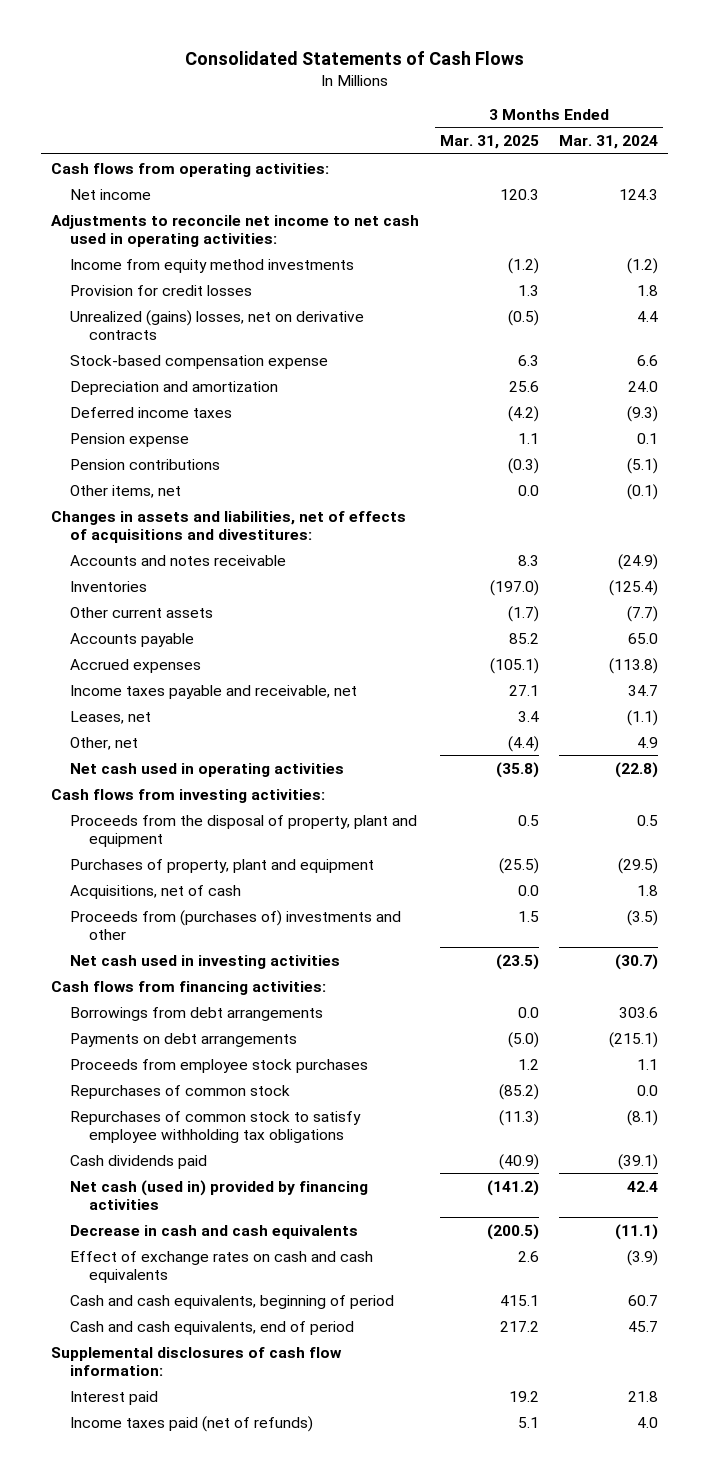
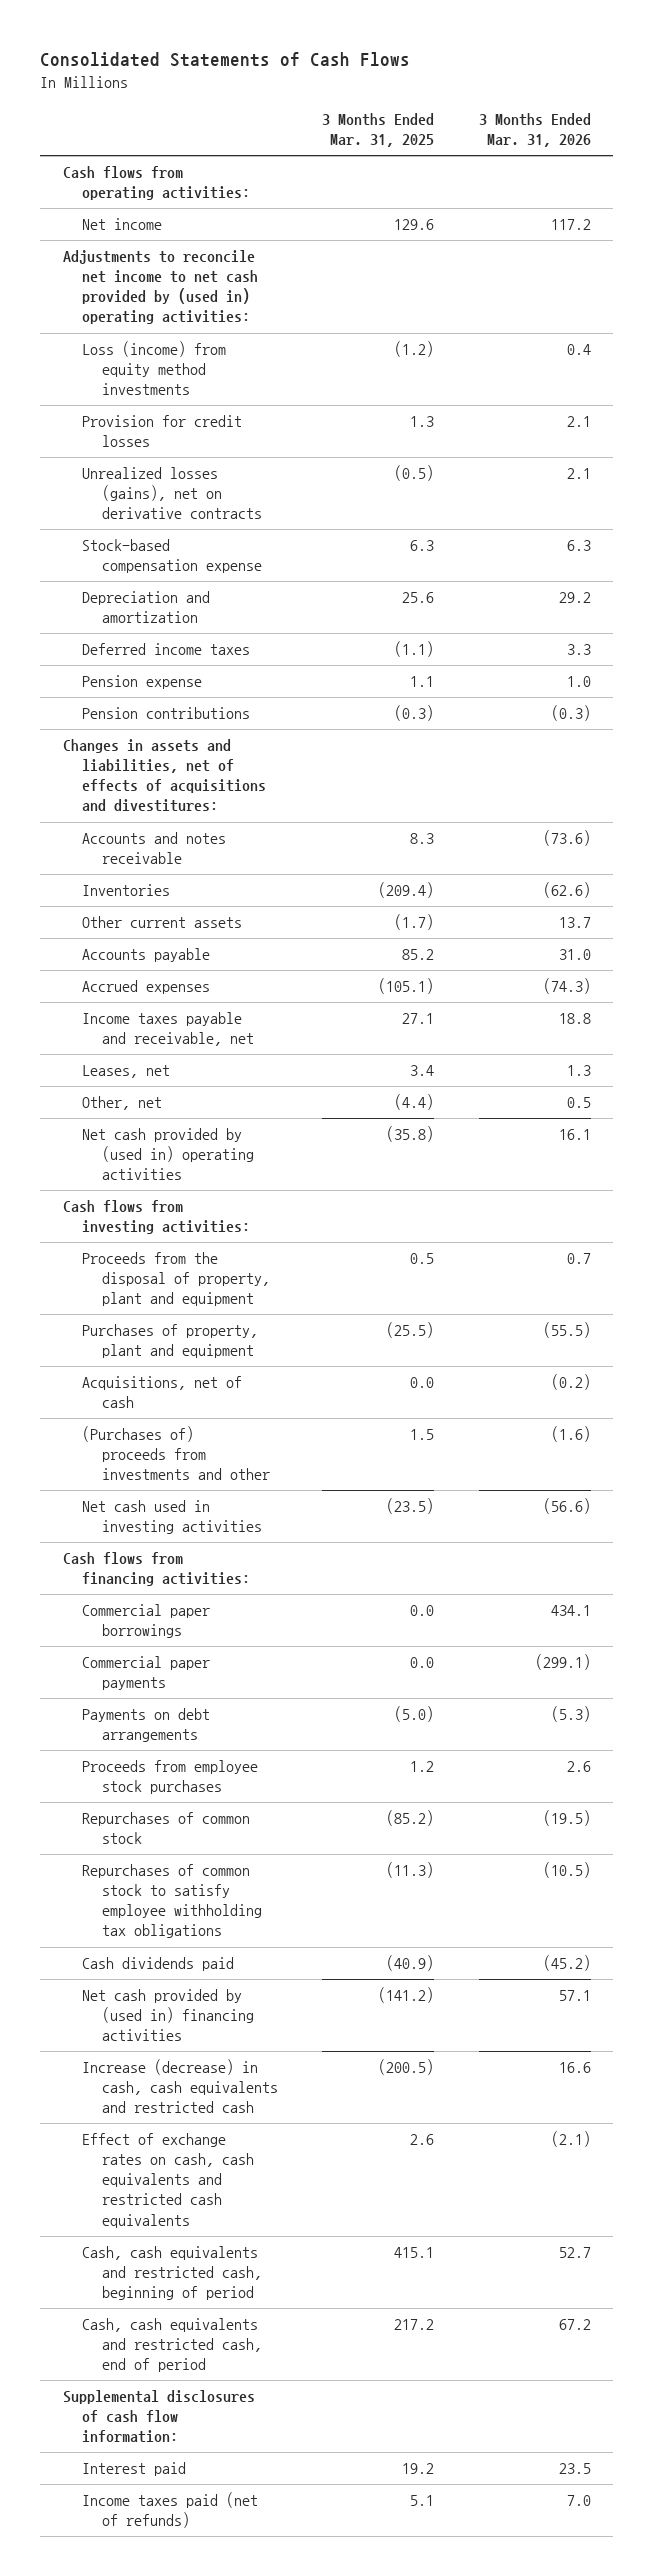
[559,135,659,150] Mar. 31, 2024 -> none
none -> [478,112,591,147] 3 Months Ended Mar. 31, 2026
[499,188,539,200] 120.3 -> [394,219,435,231] 129.6
[51,214,420,247] Adjustments to reconcile net income to net cash used in operating activities: -> [62,250,259,325] Adjustments to reconcile net income to net cash provided by (used in) operating activities:
[70,258,355,273] Income from equity method investments -> [82,341,227,396] Loss (income) from equity method investments
[70,309,365,340] Unrealized (gains) losses, net on derivative contracts -> [82,467,262,520] Unrealized losses (gains), net on derivative contracts
[507,405,539,422] (4.2) -> [394,641,435,658] (1.1)
[70,484,182,498] Other items, net -> none
[489,579,539,596] (197.0) -> [378,882,435,899] (209.4)
[70,762,345,777] Net cash used in operating activities -> [82,1128,254,1181] Net cash provided by (used in) operating activities
[70,909,402,940] Proceeds from (purchases of) investments and other -> [82,1426,270,1481] (Purchases of) proceeds from investments and other
[70,1006,324,1021] Borrowings from debt arrangements -> none
none -> [82,1604,211,1639] Commercial paper borrowings
none -> [82,1656,211,1691] Commercial paper payments
[70,1179,369,1210] Net cash (used in) provided by financing activities -> [82,1989,254,2042] Net cash provided by (used in) financing activities
[70,1224,359,1239] Decrease in cash and cash equivalents -> [82,2059,278,2114] Increase (decrease) in cash, cash equivalents and restricted cash
[70,1250,374,1283] Effect of exchange rates on cash and cash equivalents -> [82,2133,254,2228] Effect of exchange rates on cash, cash equivalents and restricted cash equivalents
[70,1294,395,1309] Cash and cash equivalents, beginning of period -> [82,2246,262,2301] Cash, cash equivalents and restricted cash, beginning of period
[70,1320,355,1335] Cash and cash equivalents, end of period -> [82,2318,262,2373] Cash, cash equivalents and restricted cash, end of period

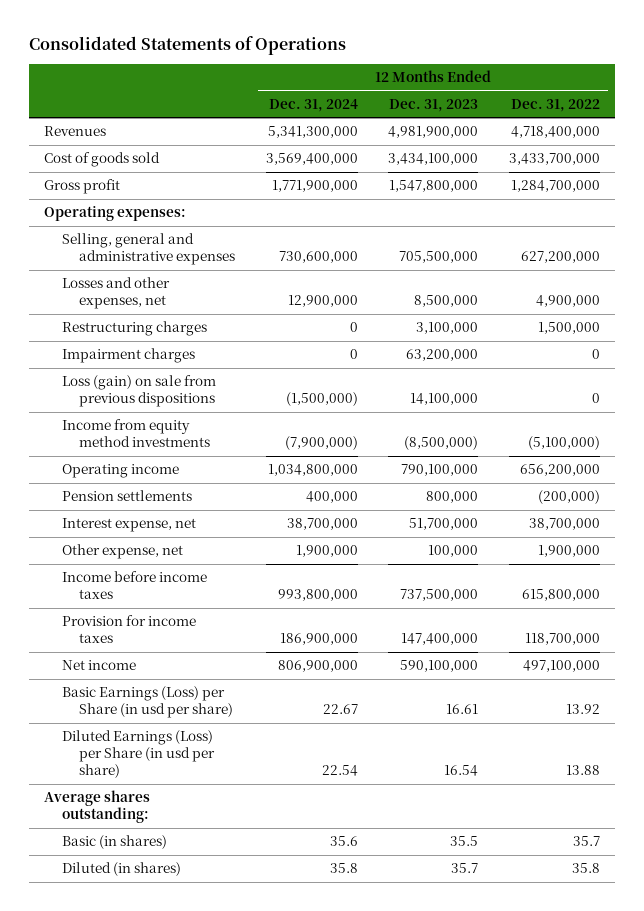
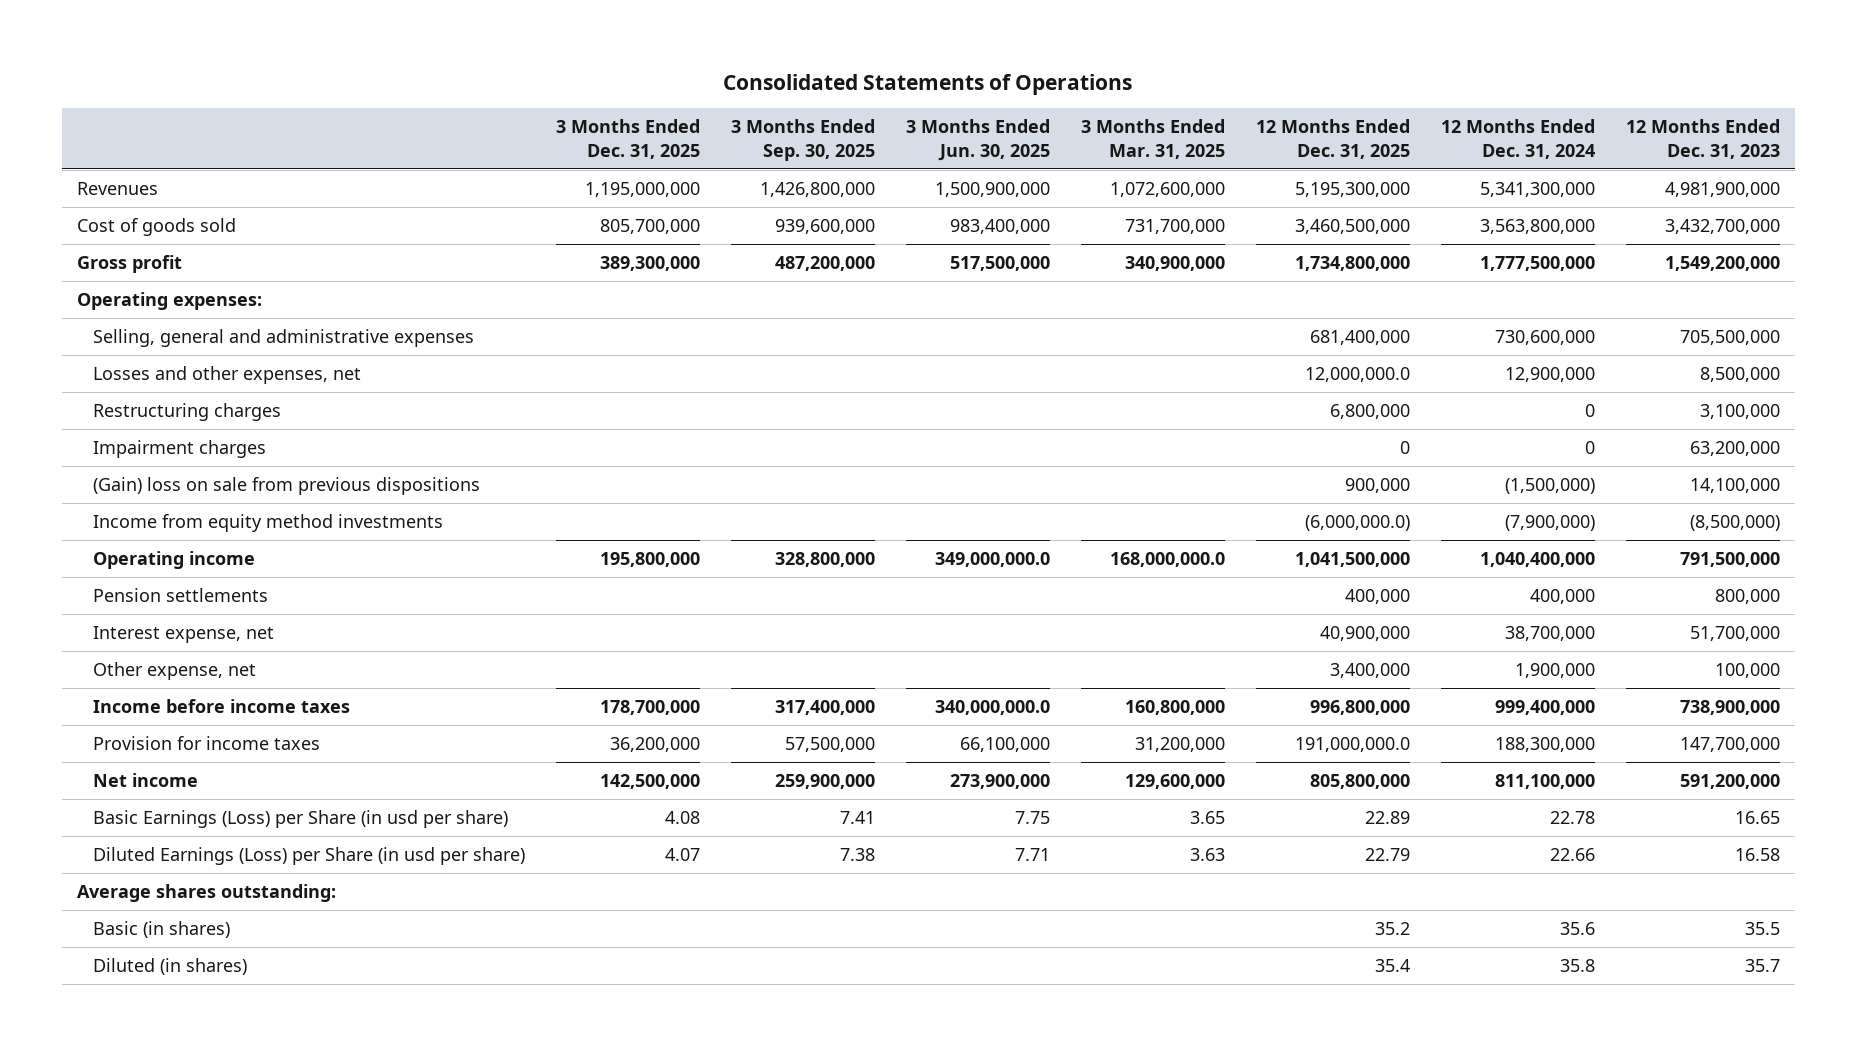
[510,99,600,113] Dec. 31, 2022 -> none
none -> [556,119,701,159] 3 Months Ended Dec. 31, 2025
none -> [731,119,876,161] 3 Months Ended Sep. 30, 2025
none -> [905,119,1050,161] 3 Months Ended Jun. 30, 2025
none -> [1080,119,1225,159] 3 Months Ended Mar. 31, 2025
none -> [1255,119,1410,159] 12 Months Ended Dec. 31, 2025
[265,153,358,166] 3,569,400,000 -> [1479,219,1595,235] 3,563,800,000
[388,153,479,166] 3,434,100,000 -> [1664,219,1780,235] 3,432,700,000
[271,180,358,193] 1,771,900,000 -> [1479,256,1595,272] 1,777,500,000
[389,180,479,193] 1,547,800,000 -> [1664,256,1780,272] 1,549,200,000
[61,375,216,408] Loss (gain) on sale from previous dispositions -> [93,477,481,496] (Gain) loss on sale from previous dispositions
[267,464,358,477] 1,034,800,000 -> [1479,552,1595,568] 1,040,400,000
[401,464,479,477] 790,100,000 -> [1679,552,1780,568] 791,500,000
[277,589,358,602] 993,800,000 -> [1494,700,1595,716] 999,400,000
[400,589,479,602] 737,500,000 -> [1679,700,1780,716] 738,900,000
[279,633,358,646] 186,900,000 -> [1494,737,1595,753] 188,300,000
[401,633,479,646] 147,400,000 -> [1679,737,1780,753] 147,700,000
[277,660,358,673] 806,900,000 -> [1494,774,1595,790] 811,100,000
[400,660,479,673] 590,100,000 -> [1679,774,1780,790] 591,200,000
[322,704,358,715] 22.67 -> [1549,811,1595,825] 22.78
[446,704,479,715] 16.61 -> [1734,811,1780,825] 16.65
[321,765,358,777] 22.54 -> [1549,848,1595,862] 22.66
[444,765,479,777] 16.54 -> [1734,848,1780,862] 16.58

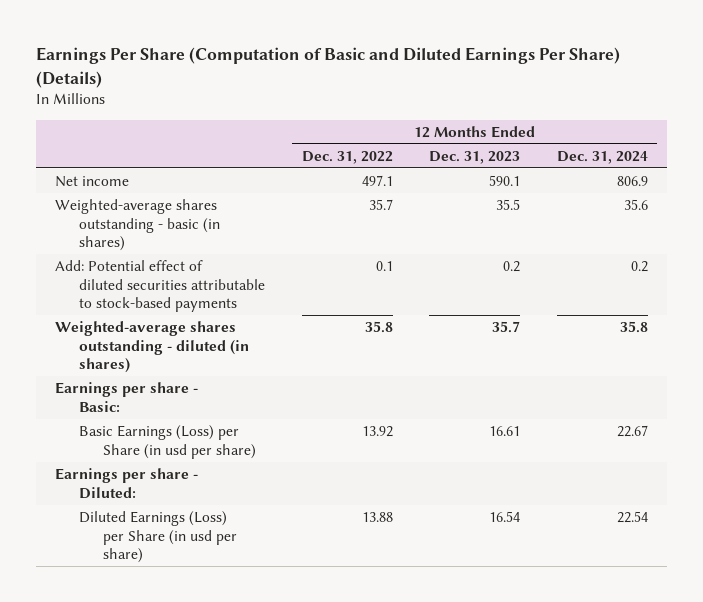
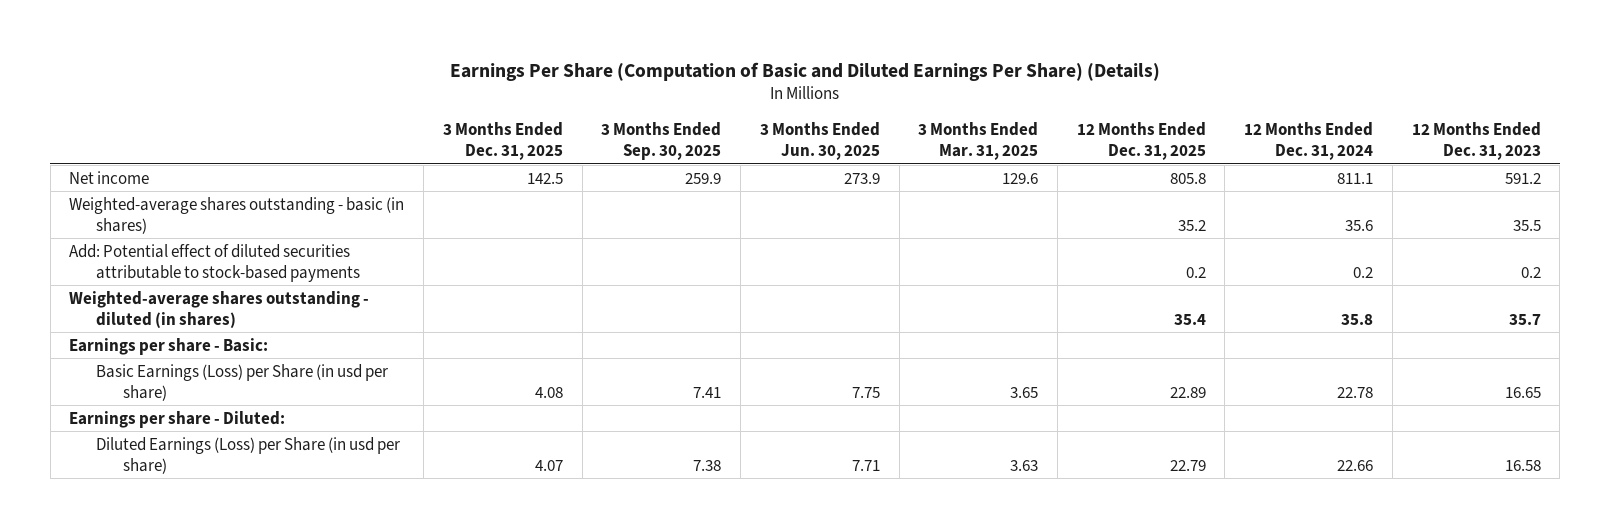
[301,150,393,164] Dec. 31, 2022 -> none
none -> [442,122,563,161] 3 Months Ended Dec. 31, 2025
none -> [601,122,722,161] 3 Months Ended Sep. 30, 2025
none -> [759,122,880,161] 3 Months Ended Jun. 30, 2025
none -> [918,122,1039,161] 3 Months Ended Mar. 31, 2025
none -> [1076,122,1206,161] 12 Months Ended Dec. 31, 2025
[489,174,521,186] 590.1 -> [1504,172,1541,184] 591.2
[617,175,649,186] 806.9 -> [1337,172,1374,184] 811.1
[489,425,521,436] 16.61 -> [1504,386,1541,398] 16.65
[617,424,649,437] 22.67 -> [1337,386,1374,398] 22.78
[489,510,521,522] 16.54 -> [1504,459,1541,471] 16.58
[617,510,649,523] 22.54 -> [1337,459,1374,471] 22.66

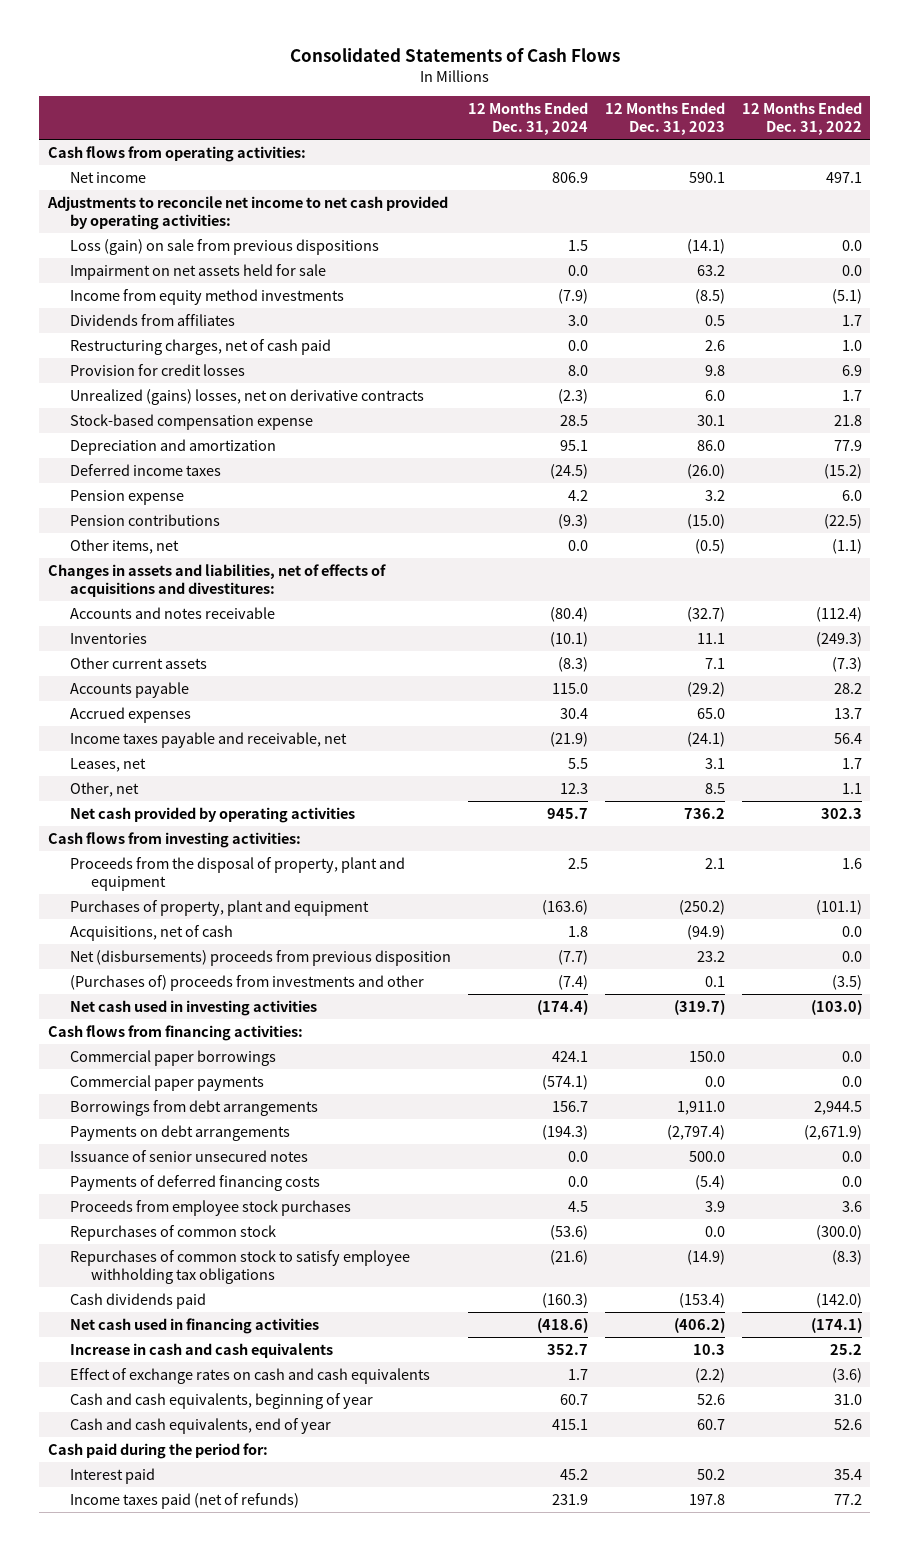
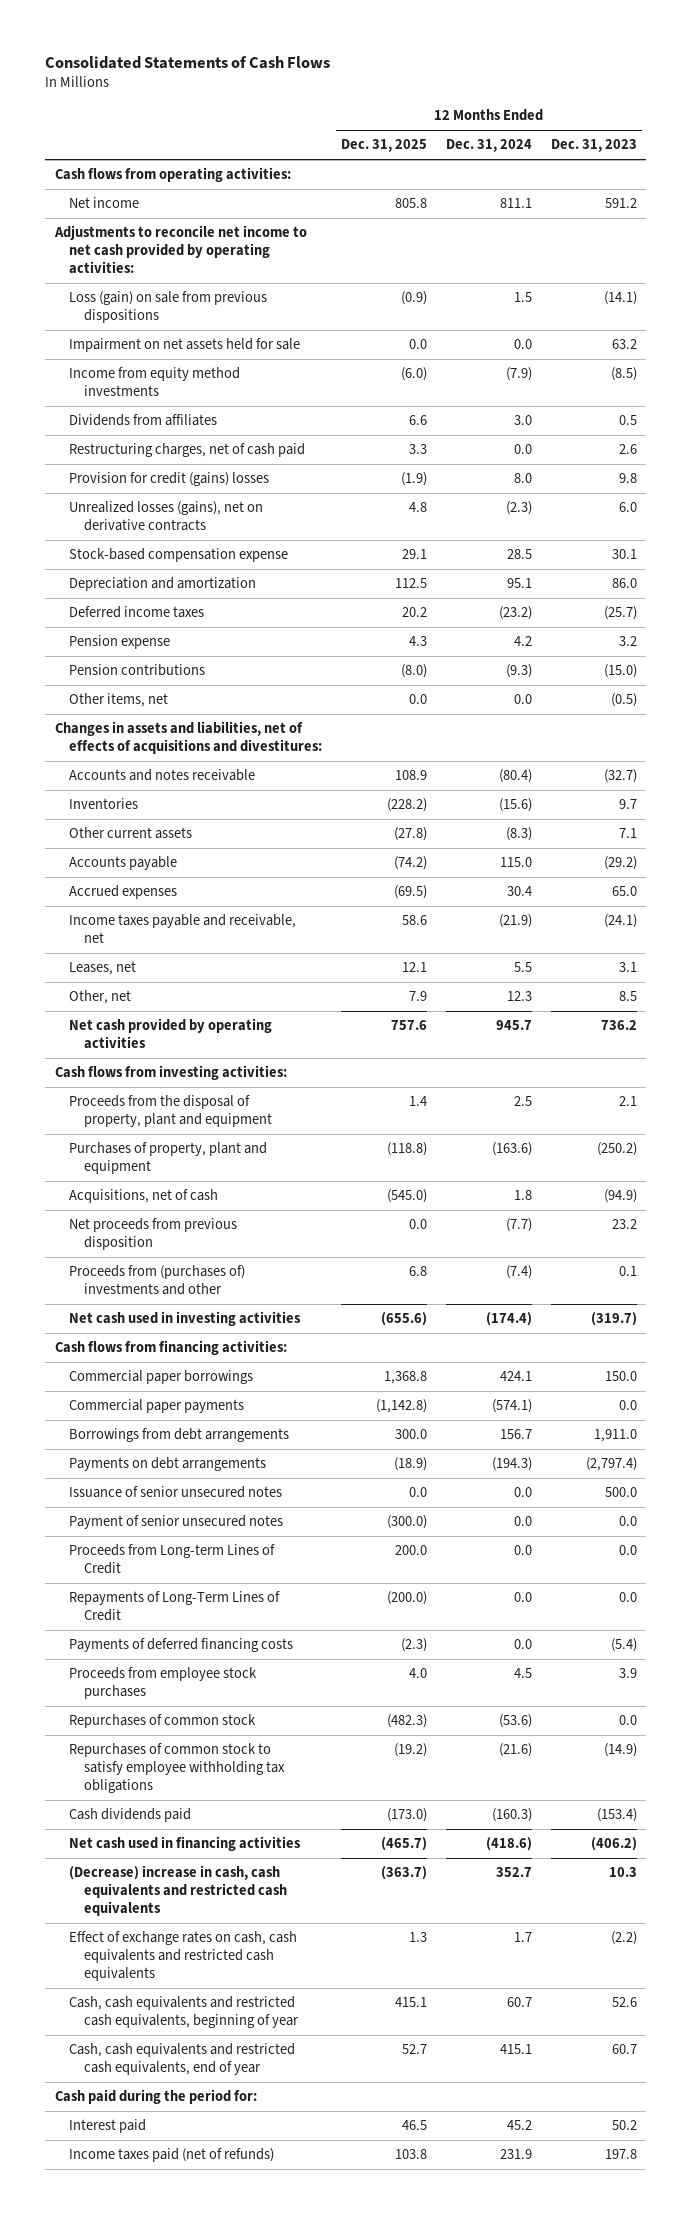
[741,102,862,136] 12 Months Ended Dec. 31, 2022 -> none
none -> [341,139,428,153] Dec. 31, 2025
[551,171,588,183] 806.9 -> [500,198,533,209] 811.1
[688,171,725,183] 590.1 -> [605,198,638,209] 591.2
[69,363,245,376] Provision for credit losses -> [69,472,270,487] Provision for credit (gains) losses
[69,388,424,405] Unrealized (gains) losses, net on derivative contracts -> [69,501,264,531] Unrealized losses (gains), net on derivative contracts
[549,463,588,479] (24.5) -> [499,606,533,621] (23.2)
[686,463,725,479] (26.0) -> [604,606,638,621] (25.7)
[549,631,588,647] (10.1) -> [499,798,533,813] (15.6)
[696,632,725,644] 11.1 -> [619,799,638,810] 9.7
[69,949,451,966] Net (disbursements) proceeds from previous disposition -> [69,1218,238,1250] Net proceeds from previous disposition
[69,974,424,991] (Purchases of) proceeds from investments and other -> [69,1265,246,1295] Proceeds from (purchases of) investments and other
none -> [69,1515,284,1530] Payment of senior unsecured notes
none -> [69,1544,276,1574] Proceeds from Long-term Lines of Credit
none -> [69,1591,281,1621] Repayments of Long-Term Lines of Credit
[69,1342,333,1358] Increase in cash and cash equivalents -> [69,1865,287,1916] (Decrease) increase in cash, cash equivalents and restricted cash equivalents
[69,1367,430,1384] Effect of exchange rates on cash and cash equivalents -> [69,1931,298,1981] Effect of exchange rates on cash, cash equivalents and restricted cash equivalents
[69,1392,373,1409] Cash and cash equivalents, beginning of year -> [69,1996,299,2028] Cash, cash equivalents and restricted cash equivalents, beginning of year
[69,1417,331,1434] Cash and cash equivalents, end of year -> [69,2043,296,2075] Cash, cash equivalents and restricted cash equivalents, end of year

